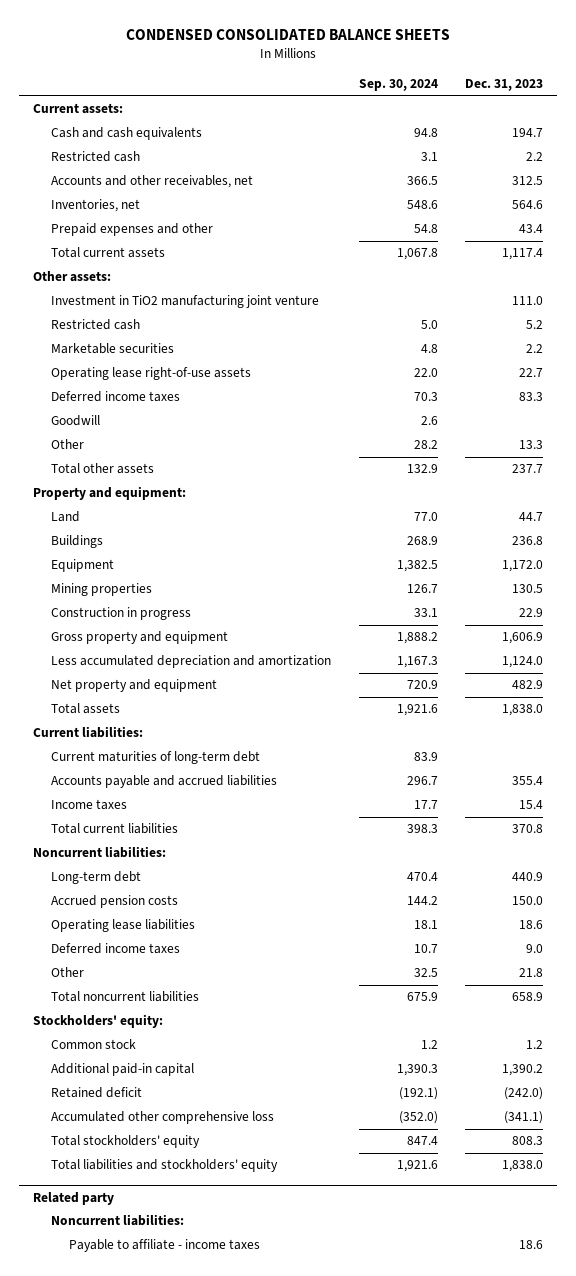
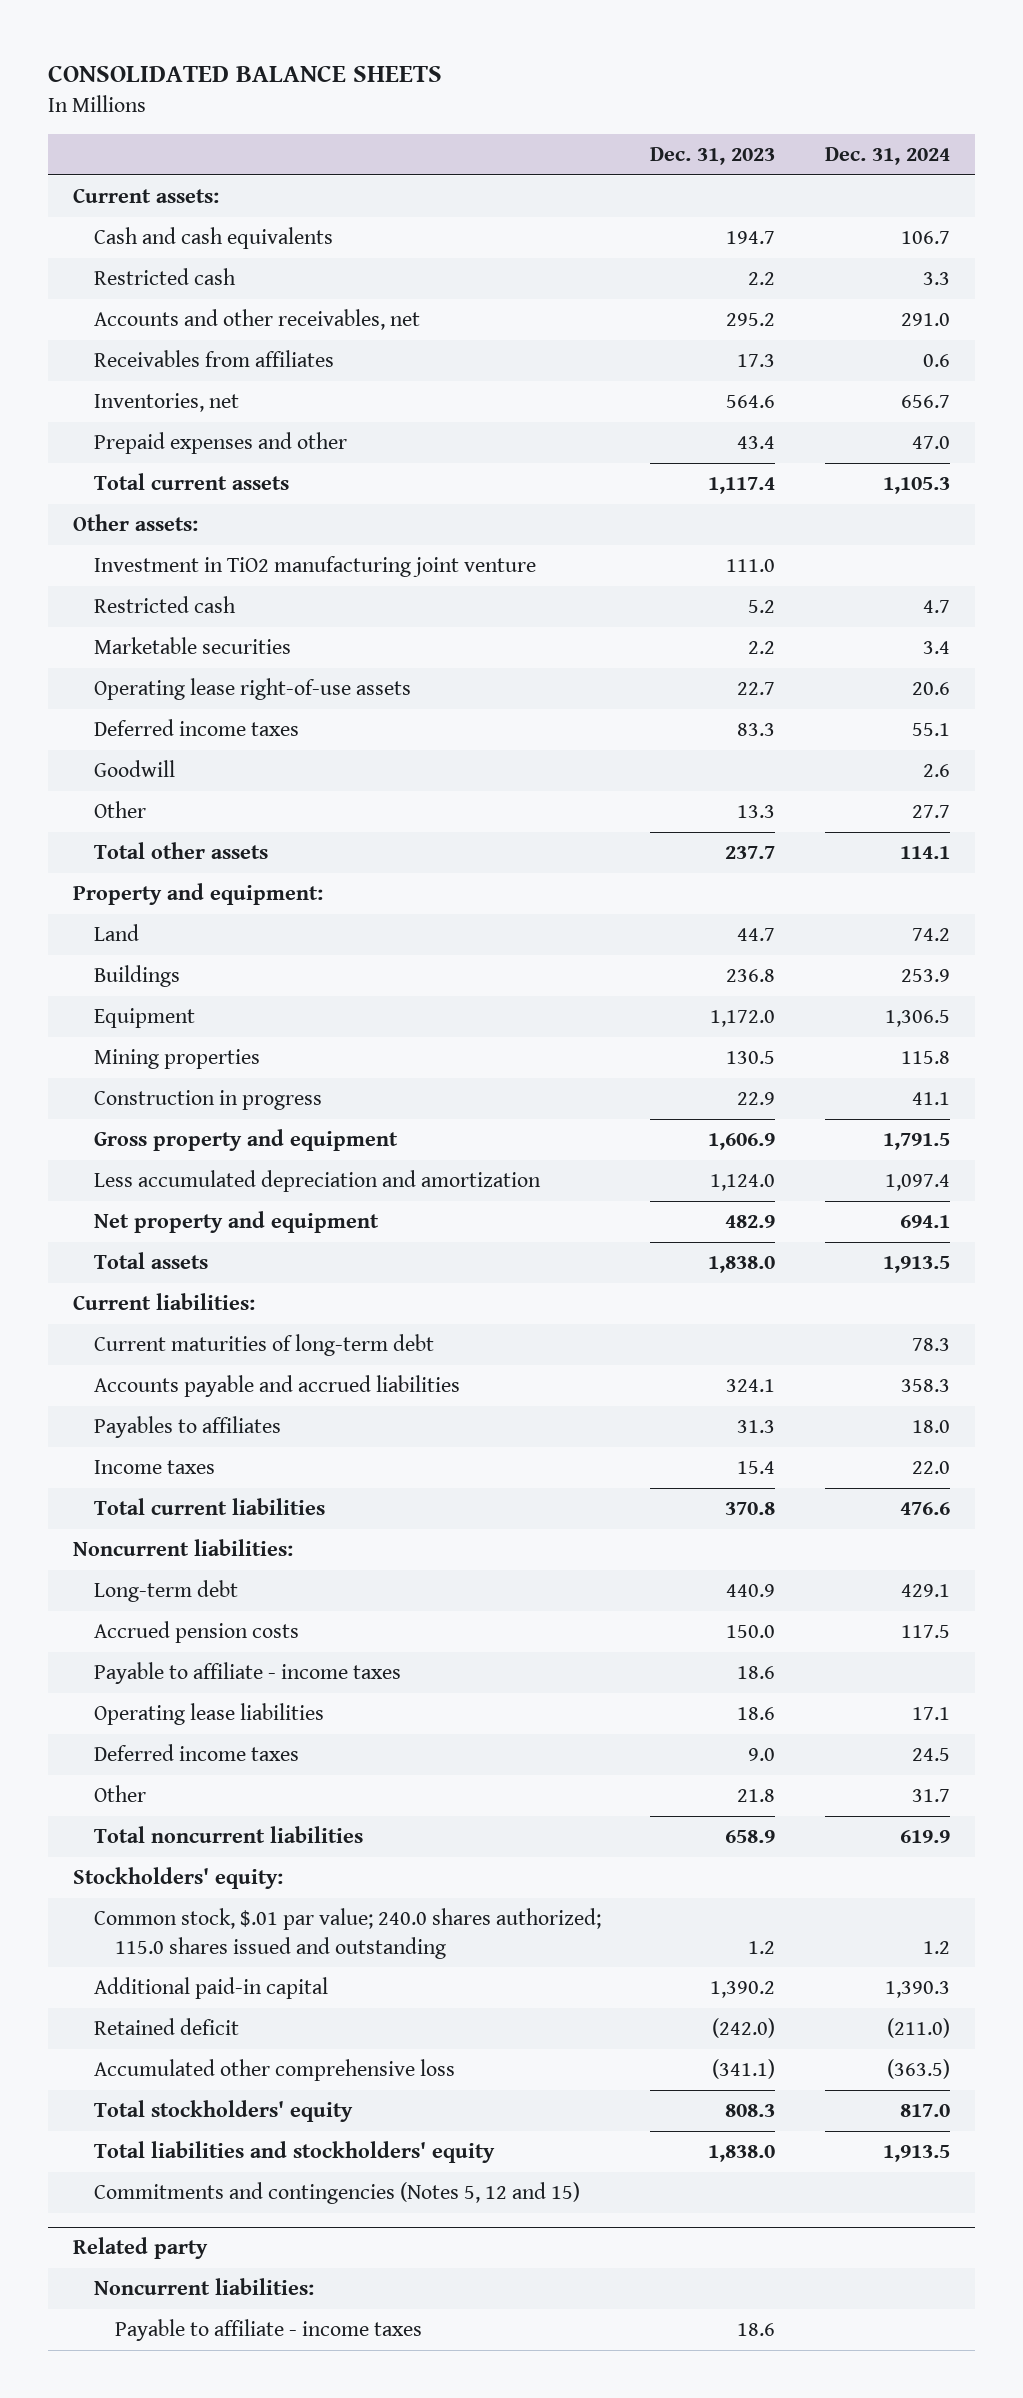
[126,29,451,41] CONDENSED CONSOLIDATED BALANCE SHEETS -> [47,64,442,82] CONSOLIDATED BALANCE SHEETS
[358,79,438,92] Sep. 30, 2024 -> none
none -> [825,146,951,165] Dec. 31, 2024
[512,176,544,186] 312.5 -> [726,313,776,327] 295.2
none -> [93,350,334,368] Receivables from affiliates
[512,776,544,786] 355.4 -> [726,1379,776,1393] 324.1
none -> [93,1416,281,1439] Payables to affiliates
none -> [93,1662,401,1685] Payable to affiliate - income taxes
[50,1039,136,1050] Common stock -> [93,1908,601,1959] Common stock, $.01 par value; 240.0 shares authorized; 115.0 shares issued and outstanding
none -> [93,2182,580,2205] Commitments and contingencies (Notes 5, 12 and 15)

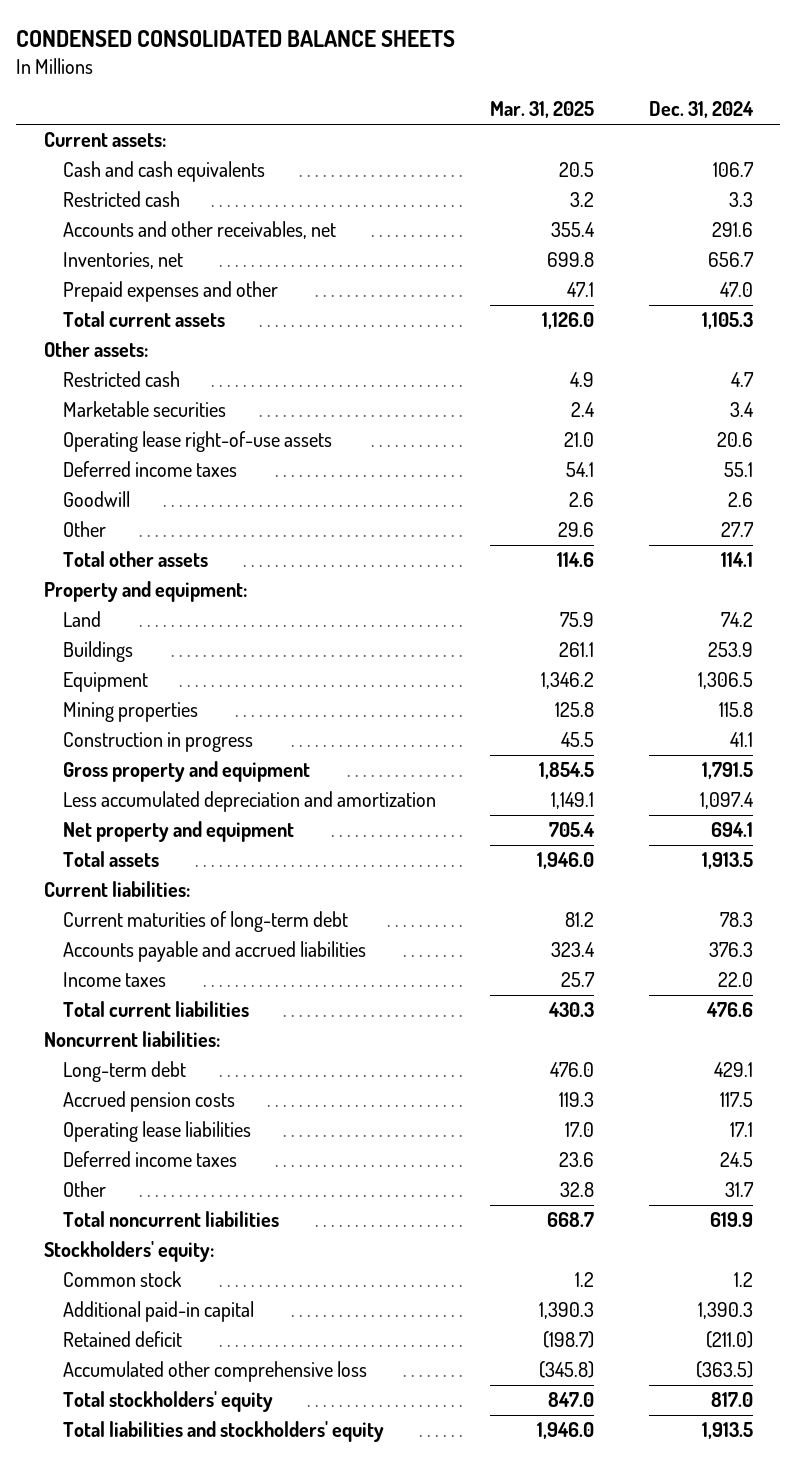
[47,64,442,82] CONSOLIDATED BALANCE SHEETS -> [16,30,456,48] CONDENSED CONSOLIDATED BALANCE SHEETS
[650,146,776,165] Dec. 31, 2023 -> none
none -> [490,101,595,119] Mar. 31, 2025
[93,350,334,368] Receivables from affiliates -> none
[901,313,951,327] 291.0 -> [711,222,753,238] 291.6
[93,556,536,578] Investment in TiO2 manufacturing joint venture -> none
[93,1416,281,1439] Payables to affiliates -> none
[901,1379,951,1393] 358.3 -> [708,942,753,958] 376.3
[93,1662,401,1685] Payable to affiliate - income taxes -> none
[93,1908,601,1959] Common stock, $.01 par value; 240.0 shares authorized; 115.0 shares issued and outstanding -> [62,1271,182,1288] Common stock
[93,2182,580,2205] Commitments and contingencies (Notes 5, 12 and 15) -> none
[72,2237,208,2260] Related party -> none
[93,2278,314,2296] Noncurrent liabilities: -> none
[114,2319,422,2342] Payable to affiliate - income taxes -> none

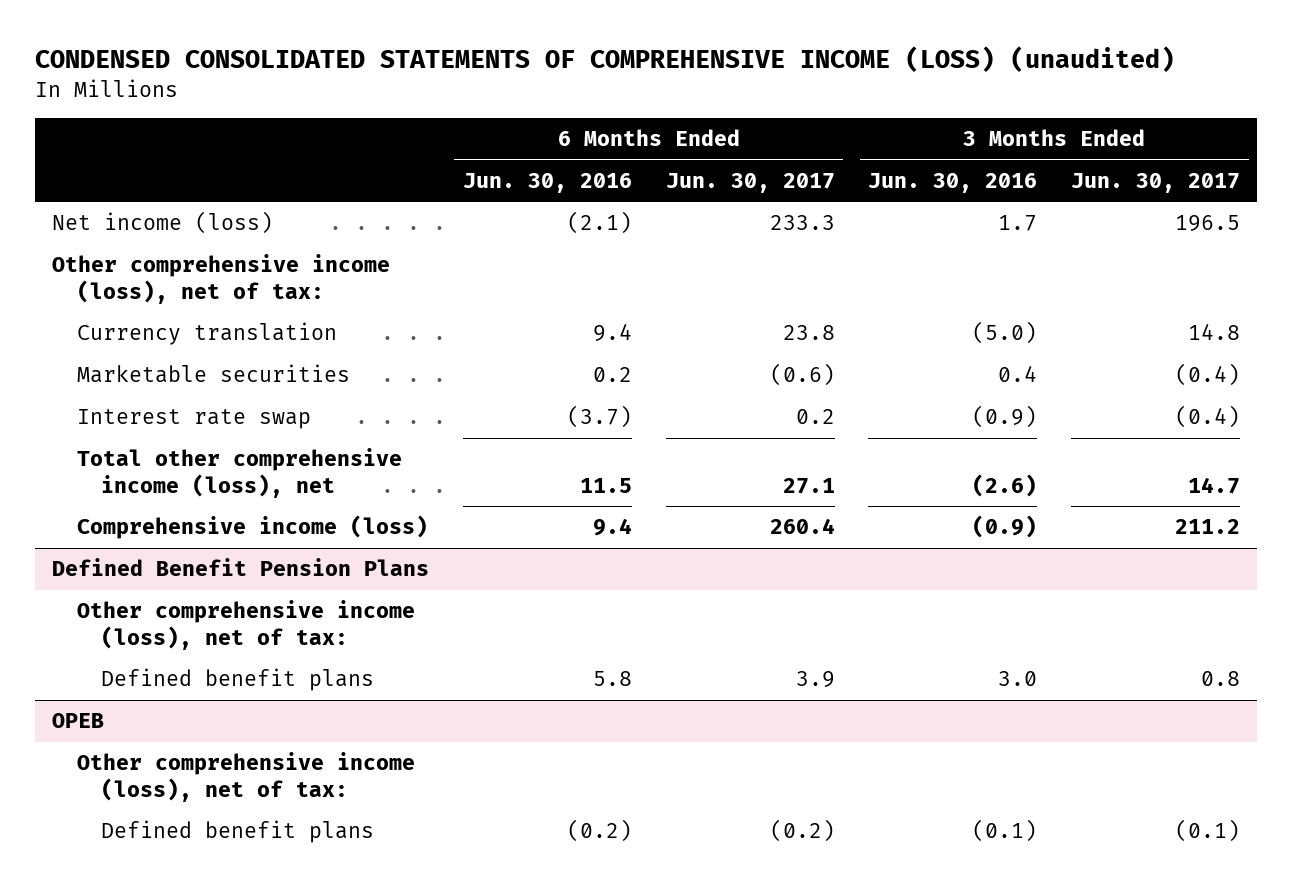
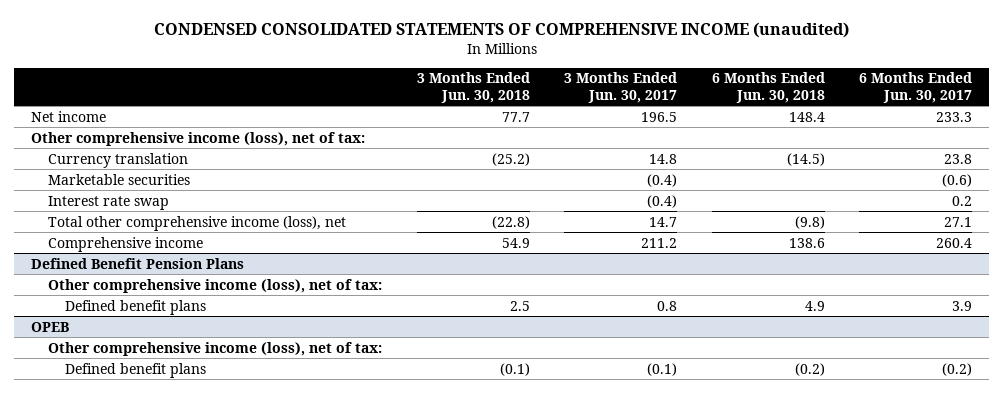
[34,45,1175,72] CONDENSED CONSOLIDATED STATEMENTS OF COMPREHENSIVE INCOME (LOSS) (unaudited) -> [153,22,849,39] CONDENSED CONSOLIDATED STATEMENTS OF COMPREHENSIVE INCOME (unaudited)
[462,172,632,193] Jun. 30, 2016 -> none
[868,172,1038,193] Jun. 30, 2016 -> none
none -> [416,72,530,103] 3 Months Ended Jun. 30, 2018
none -> [711,72,825,103] 6 Months Ended Jun. 30, 2018
[51,211,273,235] Net income (loss) -> [31,110,107,122] Net income
[76,515,428,540] Comprehensive income (loss) -> [48,236,204,252] Comprehensive income

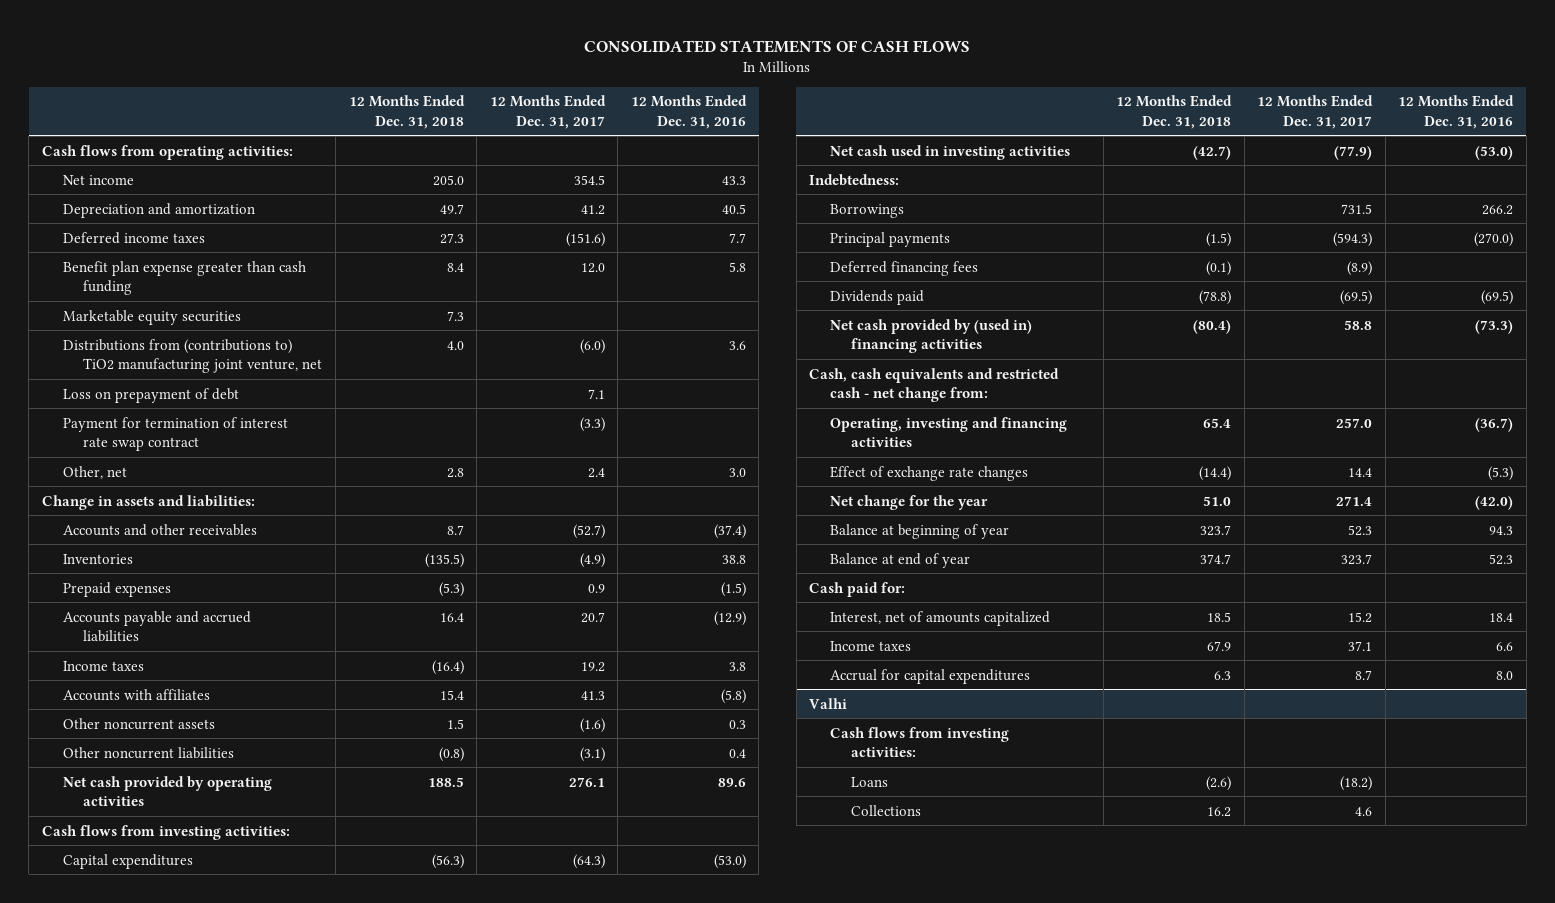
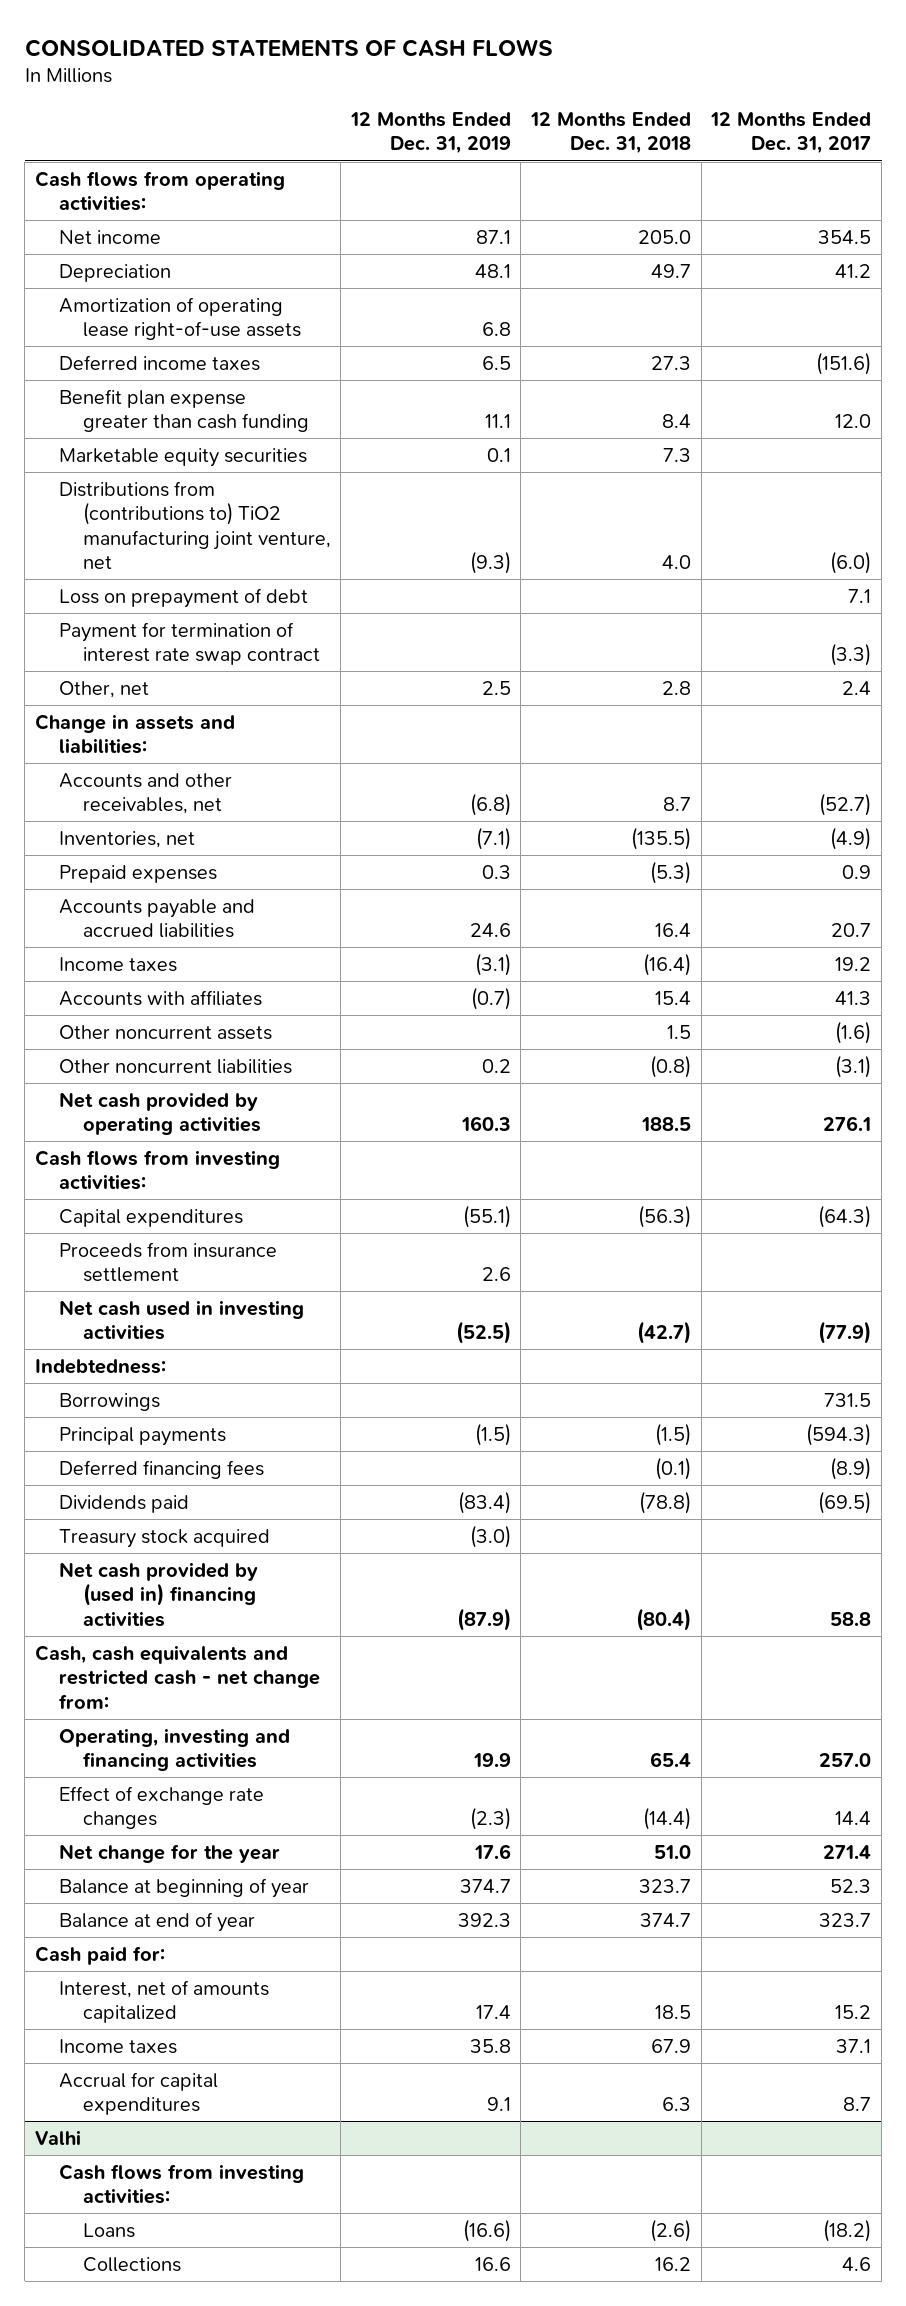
[630,95,747,129] 12 Months Ended Dec. 31, 2016 -> none
none -> [349,112,511,155] 12 Months Ended Dec. 31, 2019
[62,202,255,218] Depreciation and amortization -> [58,263,171,282] Depreciation
none -> [58,296,301,341] Amortization of operating lease right-of-use assets
[62,523,257,536] Accounts and other receivables -> [58,772,232,815] Accounts and other receivables, net
[62,553,133,564] Inventories -> [58,830,195,848] Inventories, net
none -> [58,1241,277,1283] Proceeds from insurance settlement
none -> [58,1528,270,1548] Treasury stock acquired

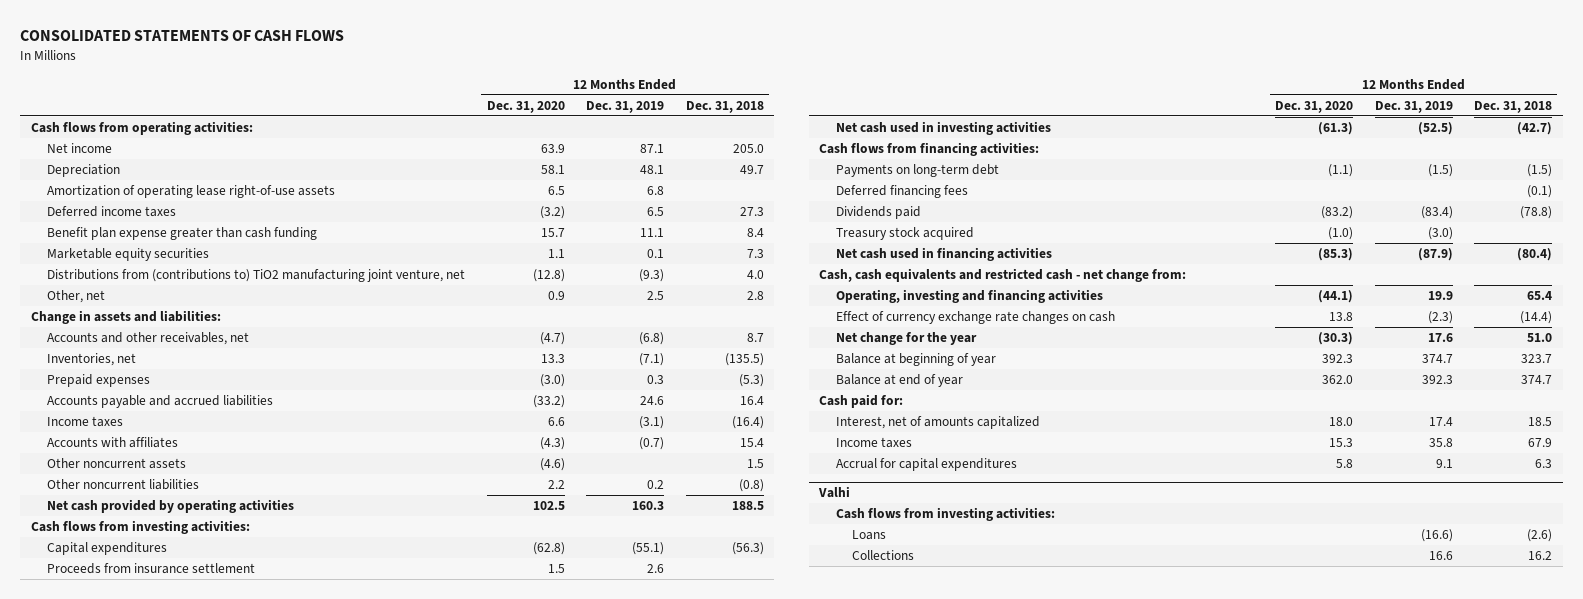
[710,112,872,155] 12 Months Ended Dec. 31, 2017 -> none
none -> [486,100,565,113] Dec. 31, 2020
[58,587,308,608] Loss on prepayment of debt -> none
[58,621,320,666] Payment for termination of interest rate swap contract -> none
[35,1358,167,1374] Indebtedness: -> none
[58,1392,160,1411] Borrowings -> none
none -> [819,142,1040,157] Cash flows from financing activities:
[58,1426,226,1446] Principal payments -> [835,164,999,178] Payments on long-term debt
[58,1561,258,1627] Net cash provided by (used in) financing activities -> [835,247,1052,262] Net cash used in financing activities
[58,1785,264,1830] Effect of exchange rate changes -> [835,311,1115,325] Effect of currency exchange rate changes on cash

